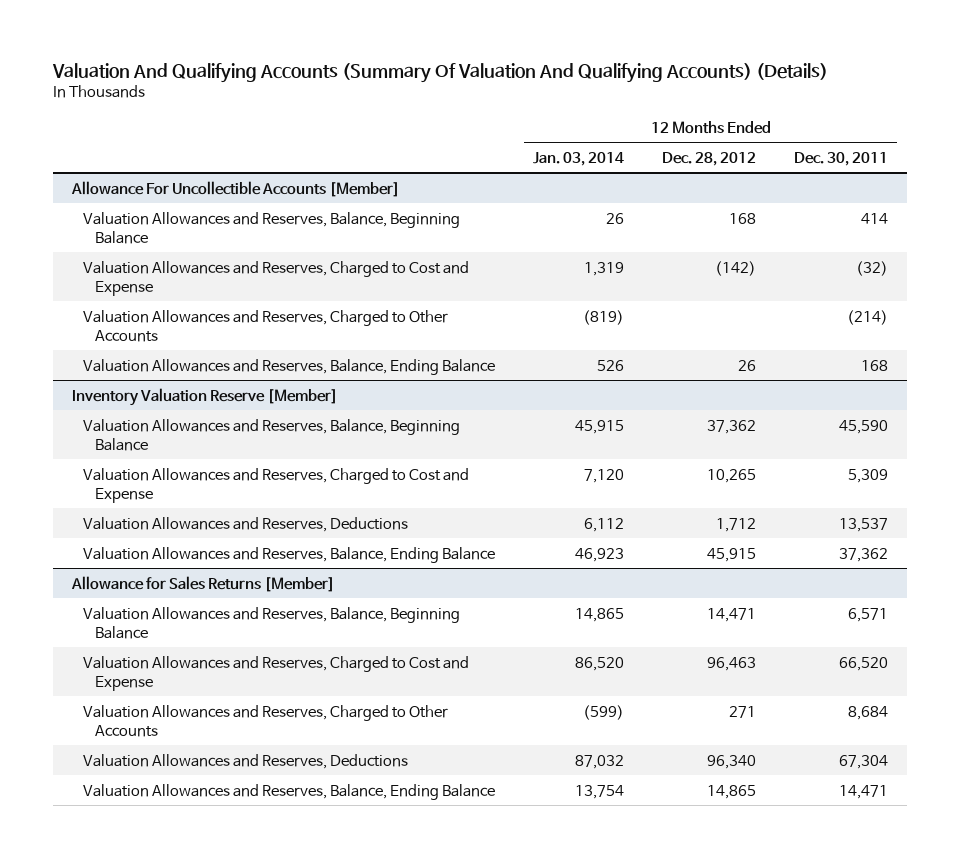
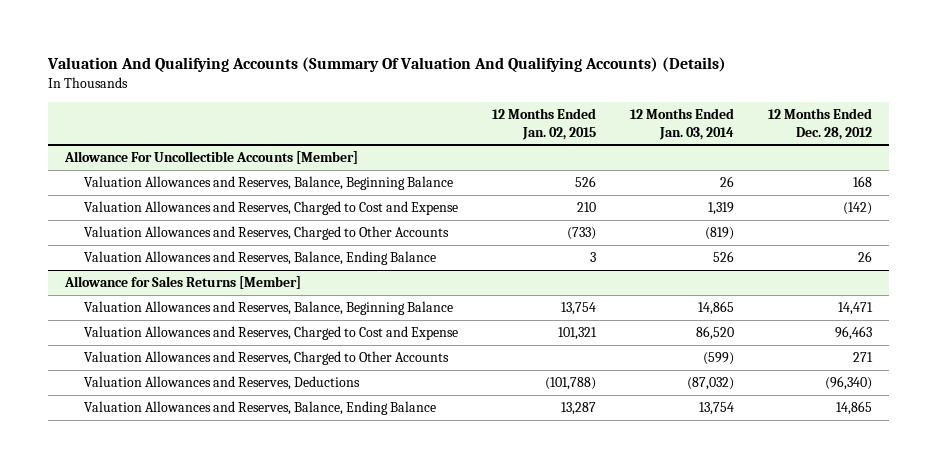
[794,151,889,166] Dec. 30, 2011 -> none
none -> [492,108,597,140] 12 Months Ended Jan. 02, 2015
[71,387,338,406] Inventory Valuation Reserve [Member] -> none
[83,418,461,451] Valuation Allowances and Reserves, Balance, Beginning Balance -> none
[83,467,470,503] Valuation Allowances and Reserves, Charged to Cost and Expense -> none
[83,516,409,532] Valuation Allowances and Reserves, Deductions -> none
[83,546,496,563] Valuation Allowances and Reserves, Balance, Ending Balance -> none
[575,754,625,769] 87,032 -> [687,377,735,391] (87,032)
[707,754,757,769] 96,340 -> [825,376,873,391] (96,340)

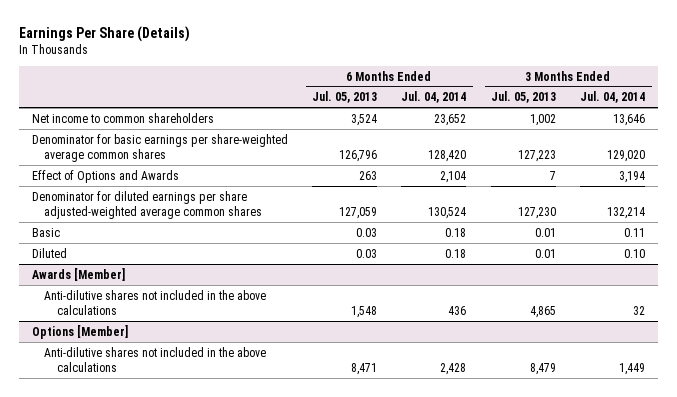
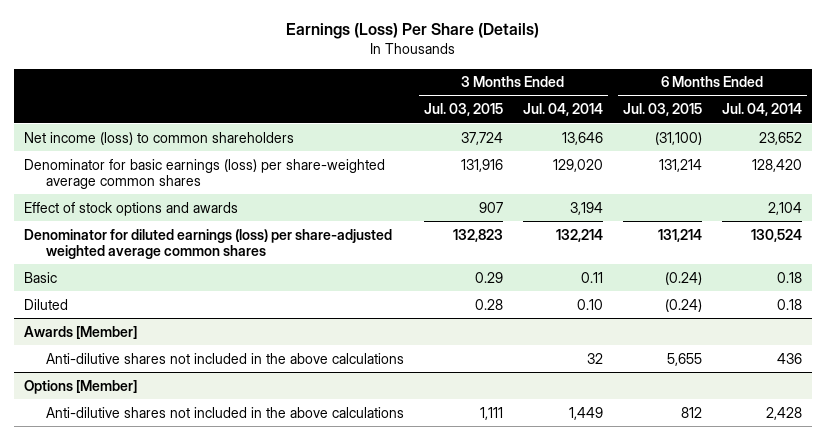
[19,25,191,42] Earnings Per Share (Details) -> [285,23,539,40] Earnings (Loss) Per Share (Details)
[312,91,378,104] Jul. 05, 2013 -> none
[490,91,556,104] Jul. 05, 2013 -> none
none -> [423,103,503,117] Jul. 03, 2015
none -> [622,103,702,117] Jul. 03, 2015
[31,112,214,123] Net income to common shareholders -> [23,131,294,145] Net income (loss) to common shareholders
[31,133,288,162] Denominator for basic earnings per share-weighted average common shares -> [23,158,385,189] Denominator for basic earnings (loss) per share-weighted average common shares
[31,169,179,183] Effect of Options and Awards -> [23,201,238,216] Effect of stock options and awards
[31,190,263,219] Denominator for diluted earnings per share adjusted-weighted average common shares -> [23,228,392,259] Denominator for diluted earnings (loss) per share-adjusted weighted average common shares

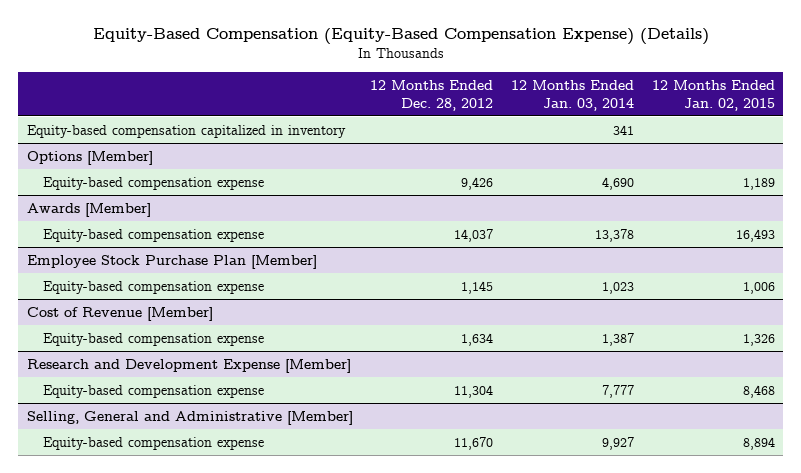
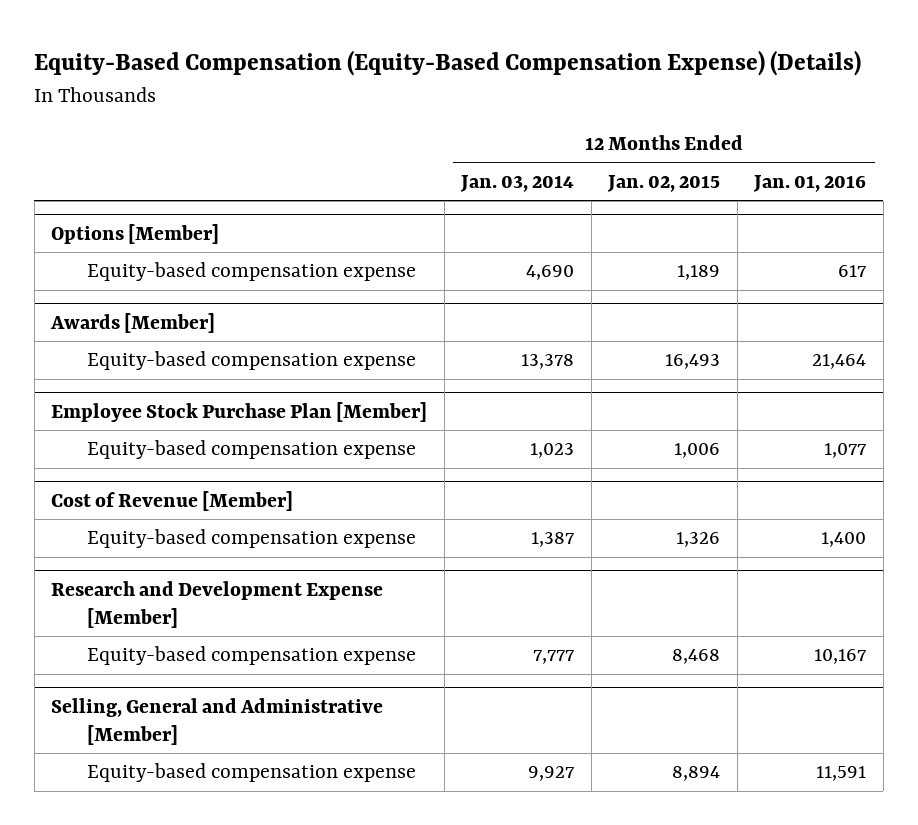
[370,79,494,111] 12 Months Ended Dec. 28, 2012 -> none
none -> [753,174,867,192] Jan. 01, 2016
[26,124,346,138] Equity-based compensation capitalized in inventory -> none

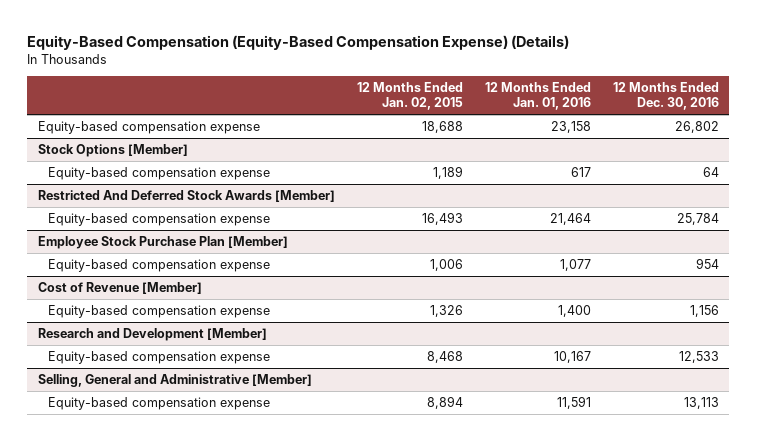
[460,174,575,192] Jan. 03, 2014 -> none
none -> [612,82,719,111] 12 Months Ended Dec. 30, 2016
none -> [38,121,261,135] Equity-based compensation expense
[51,224,220,245] Options [Member] -> [38,144,189,158] Stock Options [Member]
[50,313,216,334] Awards [Member] -> none
none -> [38,190,336,203] Restricted And Deferred Stock Awards [Member]
[51,581,384,629] Research and Development Expense [Member] -> [38,328,268,342] Research and Development [Member]

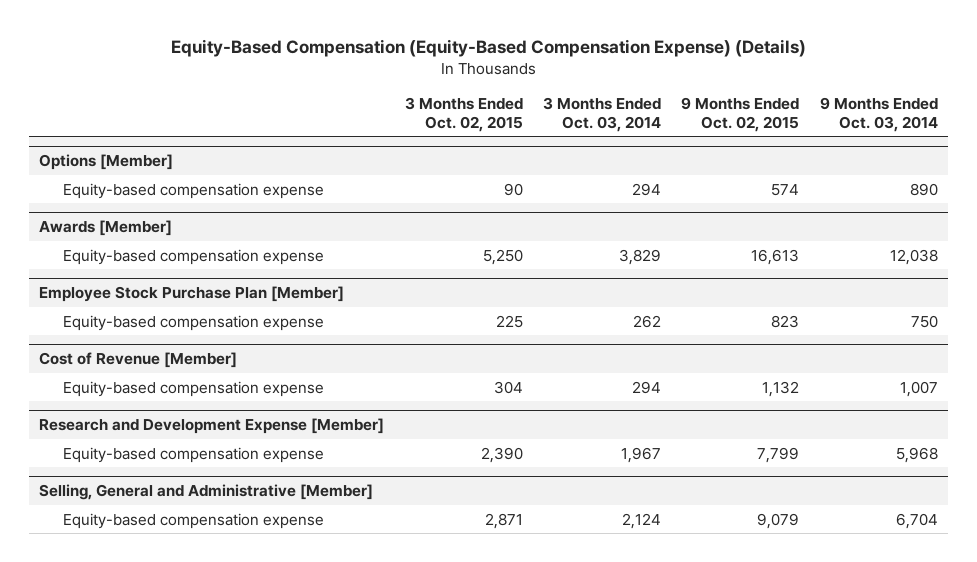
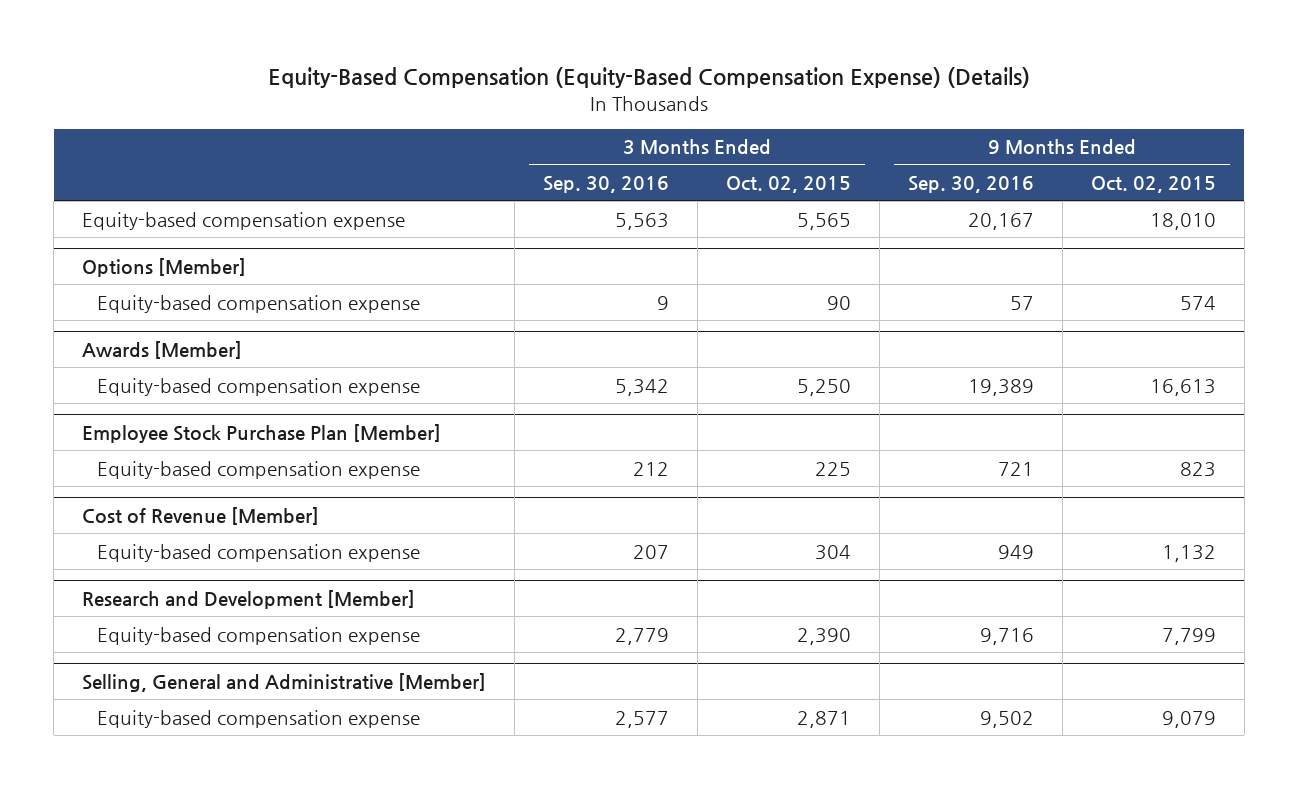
[543,96,662,132] 3 Months Ended Oct. 03, 2014 -> none
[819,96,938,132] 9 Months Ended Oct. 03, 2014 -> none
none -> [543,175,670,193] Sep. 30, 2016
none -> [907,175,1034,193] Sep. 30, 2016
none -> [82,211,406,230] Equity-based compensation expense
[39,417,385,434] Research and Development Expense [Member] -> [82,590,416,610] Research and Development [Member]

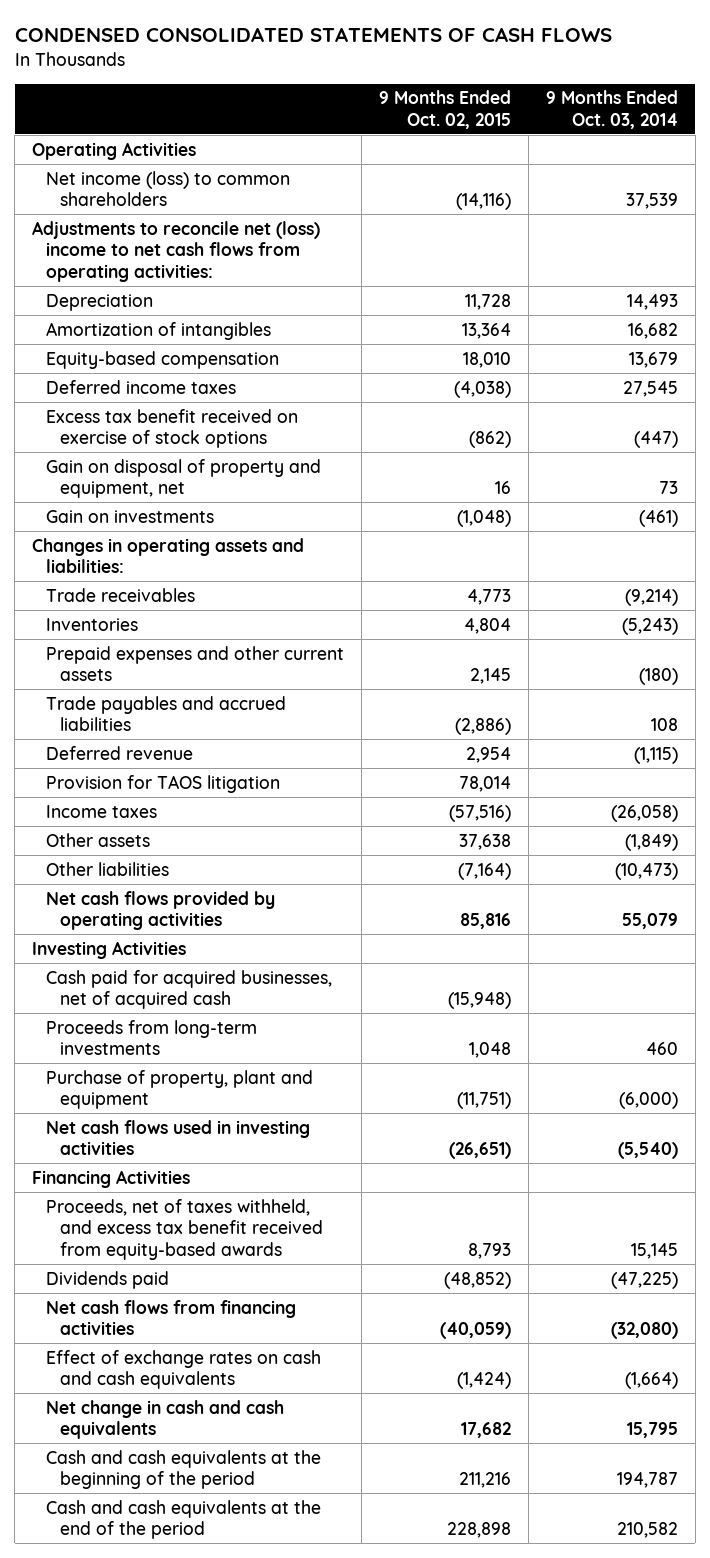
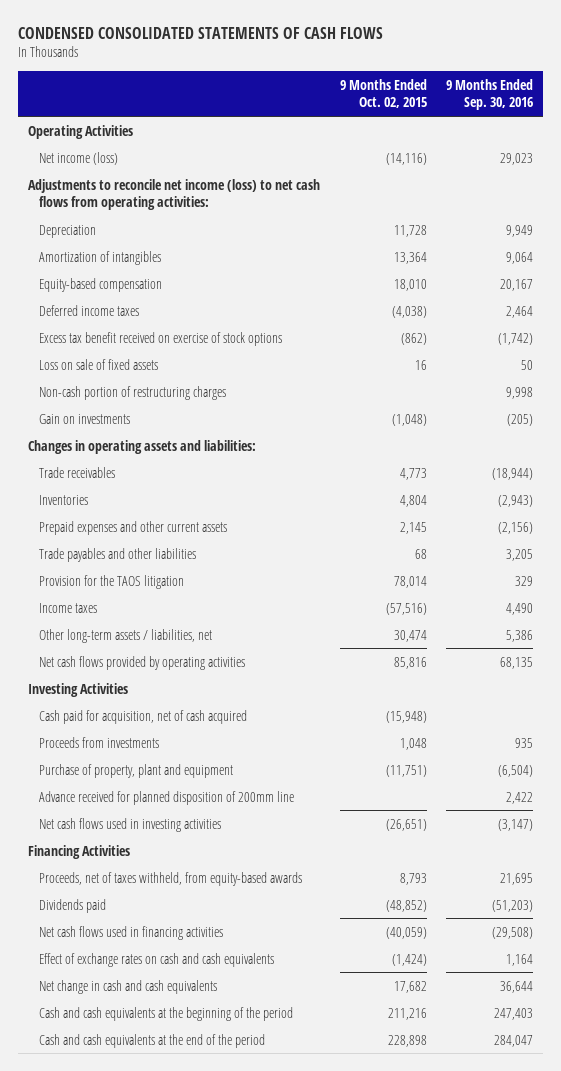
[545,90,678,129] 9 Months Ended Oct. 03, 2014 -> none
none -> [446,78,534,111] 9 Months Ended Sep. 30, 2016
[45,170,290,207] Net income (loss) to common shareholders -> [38,151,118,165] Net income (loss)
[32,220,321,282] Adjustments to reconcile net (loss) income to net cash flows from operating activities: -> [27,178,320,211] Adjustments to reconcile net income (loss) to net cash flows from operating activities:
[45,458,321,499] Gain on disposal of property and equipment, net -> [38,358,158,370] Loss on sale of fixed assets
none -> [38,385,226,400] Non-cash portion of restructuring charges
[45,745,193,760] Deferred revenue -> none
[45,695,286,732] Trade payables and accrued liabilities -> [38,547,196,562] Trade payables and other liabilities
[454,718,511,736] (2,886) -> [414,548,427,559] 68
[45,774,280,793] Provision for TAOS litigation -> [38,574,184,589] Provision for the TAOS litigation
[45,832,150,847] Other assets -> none
[45,861,169,876] Other liabilities -> none
none -> [38,628,212,643] Other long-term assets / liabilities, net
[45,969,332,1010] Cash paid for acquired businesses, net of acquired cash -> [38,709,247,724] Cash paid for acquisition, net of cash acquired
[45,1019,257,1056] Proceeds from long-term investments -> [38,736,159,748] Proceeds from investments
none -> [38,790,294,805] Advance received for planned disposition of 200mm line
[45,1198,323,1260] Proceeds, net of taxes withheld, and excess tax benefit received from equity-based awards -> [38,871,302,886] Proceeds, net of taxes withheld, from equity-based awards
[45,1299,296,1336] Net cash flows from financing activities -> [38,925,223,940] Net cash flows used in financing activities

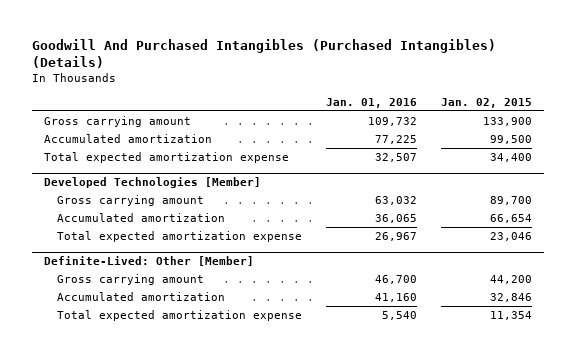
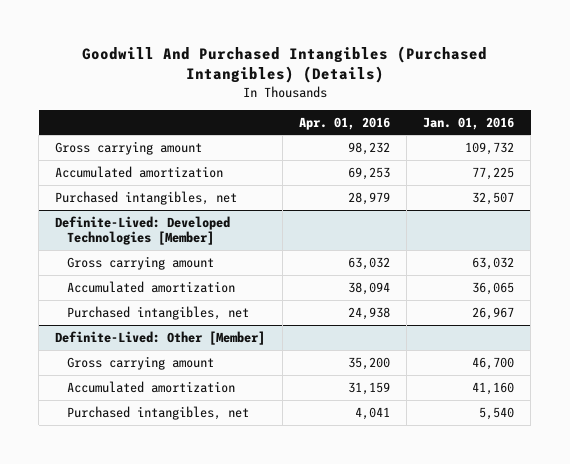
[440,97,532,108] Jan. 02, 2015 -> none
none -> [298,116,390,130] Apr. 01, 2016
[44,151,290,163] Total expected amortization expense -> [55,190,238,205] Purchased intangibles, net
[44,177,262,189] Developed Technologies [Member] -> [55,215,231,245] Definite-Lived: Developed Technologies [Member]
[56,230,302,242] Total expected amortization expense -> [66,305,249,320] Purchased intangibles, net
[56,309,302,321] Total expected amortization expense -> [66,405,249,420] Purchased intangibles, net

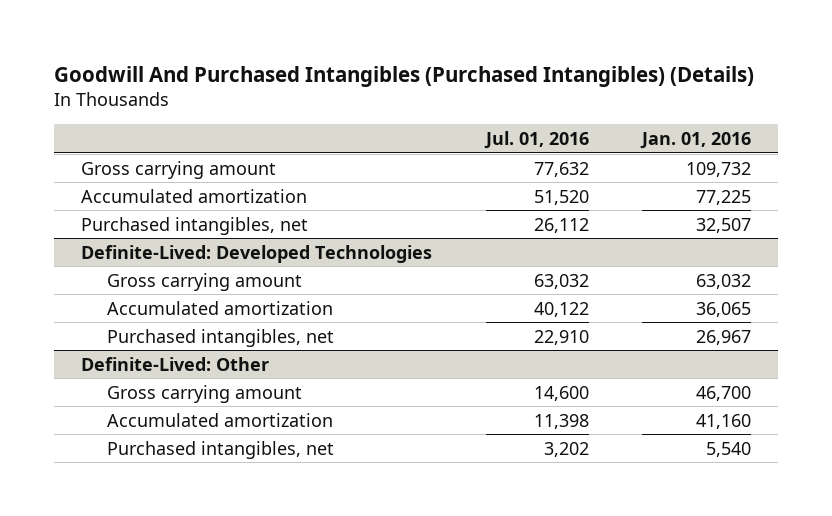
[298,116,390,130] Apr. 01, 2016 -> none
none -> [483,130,589,149] Jul. 01, 2016
[55,215,231,245] Definite-Lived: Developed Technologies [Member] -> [80,244,432,263] Definite-Lived: Developed Technologies
[55,330,266,345] Definite-Lived: Other [Member] -> [80,356,269,371] Definite-Lived: Other

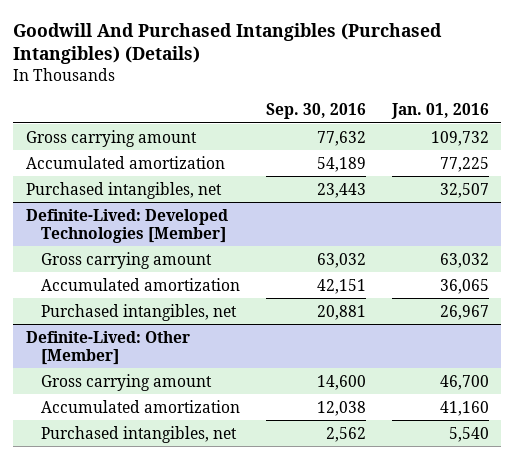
[483,130,589,149] Jul. 01, 2016 -> none
none -> [265,103,366,120] Sep. 30, 2016
[80,244,432,263] Definite-Lived: Developed Technologies -> [25,208,228,243] Definite-Lived: Developed Technologies [Member]
[80,356,269,371] Definite-Lived: Other -> [25,330,190,365] Definite-Lived: Other [Member]

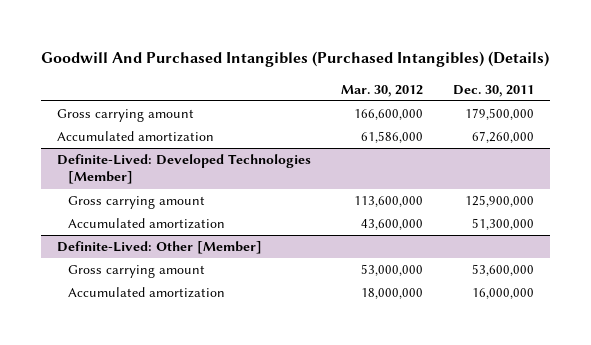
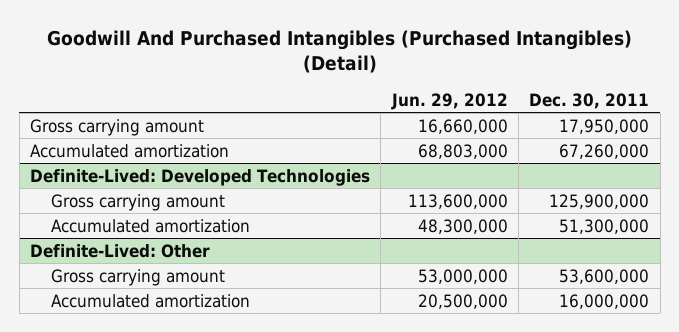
[41,51,550,68] Goodwill And Purchased Intangibles (Purchased Intangibles) (Details) -> [46,29,632,74] Goodwill And Purchased Intangibles (Purchased Intangibles) (Detail)
[341,84,424,97] Mar. 30, 2012 -> none
none -> [390,92,508,110] Jun. 29, 2012
[465,108,535,121] 179,500,000 -> [559,118,650,134] 17,950,000
[56,154,311,185] Definite-Lived: Developed Technologies [Member] -> [29,168,370,186] Definite-Lived: Developed Technologies
[56,241,262,255] Definite-Lived: Other [Member] -> [29,243,210,258] Definite-Lived: Other

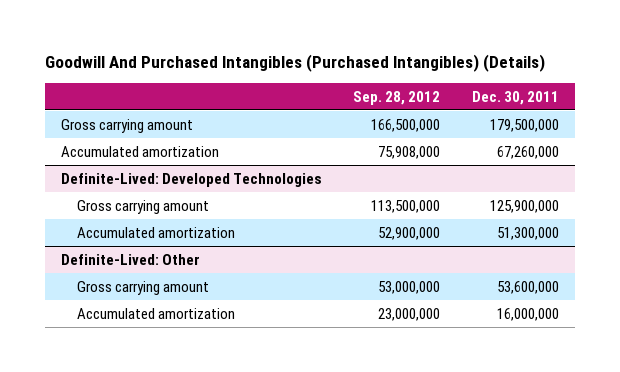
[46,29,632,74] Goodwill And Purchased Intangibles (Purchased Intangibles) (Detail) -> [44,54,545,73] Goodwill And Purchased Intangibles (Purchased Intangibles) (Details)
[390,92,508,110] Jun. 29, 2012 -> none
none -> [353,90,441,105] Sep. 28, 2012
[559,118,650,134] 17,950,000 -> [490,118,560,132] 179,500,000

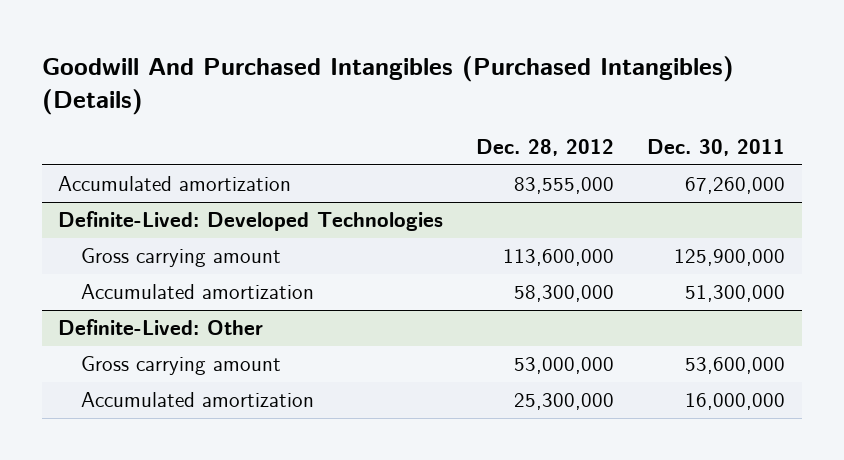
[353,90,441,105] Sep. 28, 2012 -> none
none -> [476,139,615,157] Dec. 28, 2012
[60,118,193,133] Gross carrying amount -> none

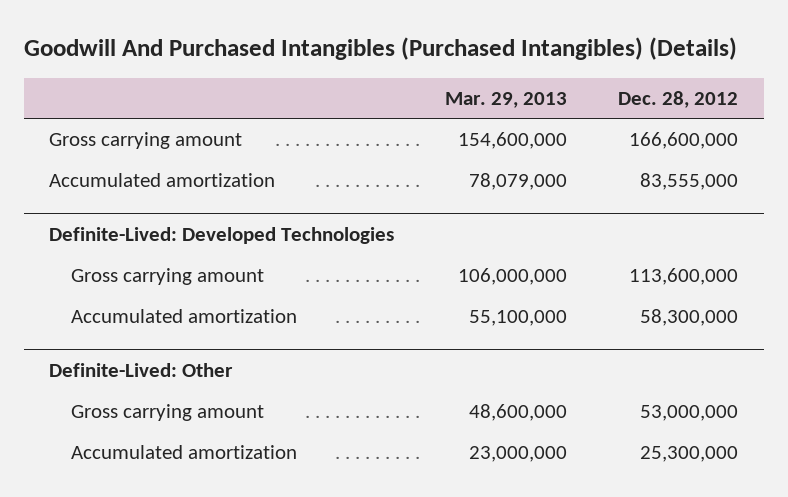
[647,139,786,157] Dec. 30, 2011 -> none
none -> [445,91,568,108] Mar. 29, 2013
none -> [49,132,243,150] Gross carrying amount

